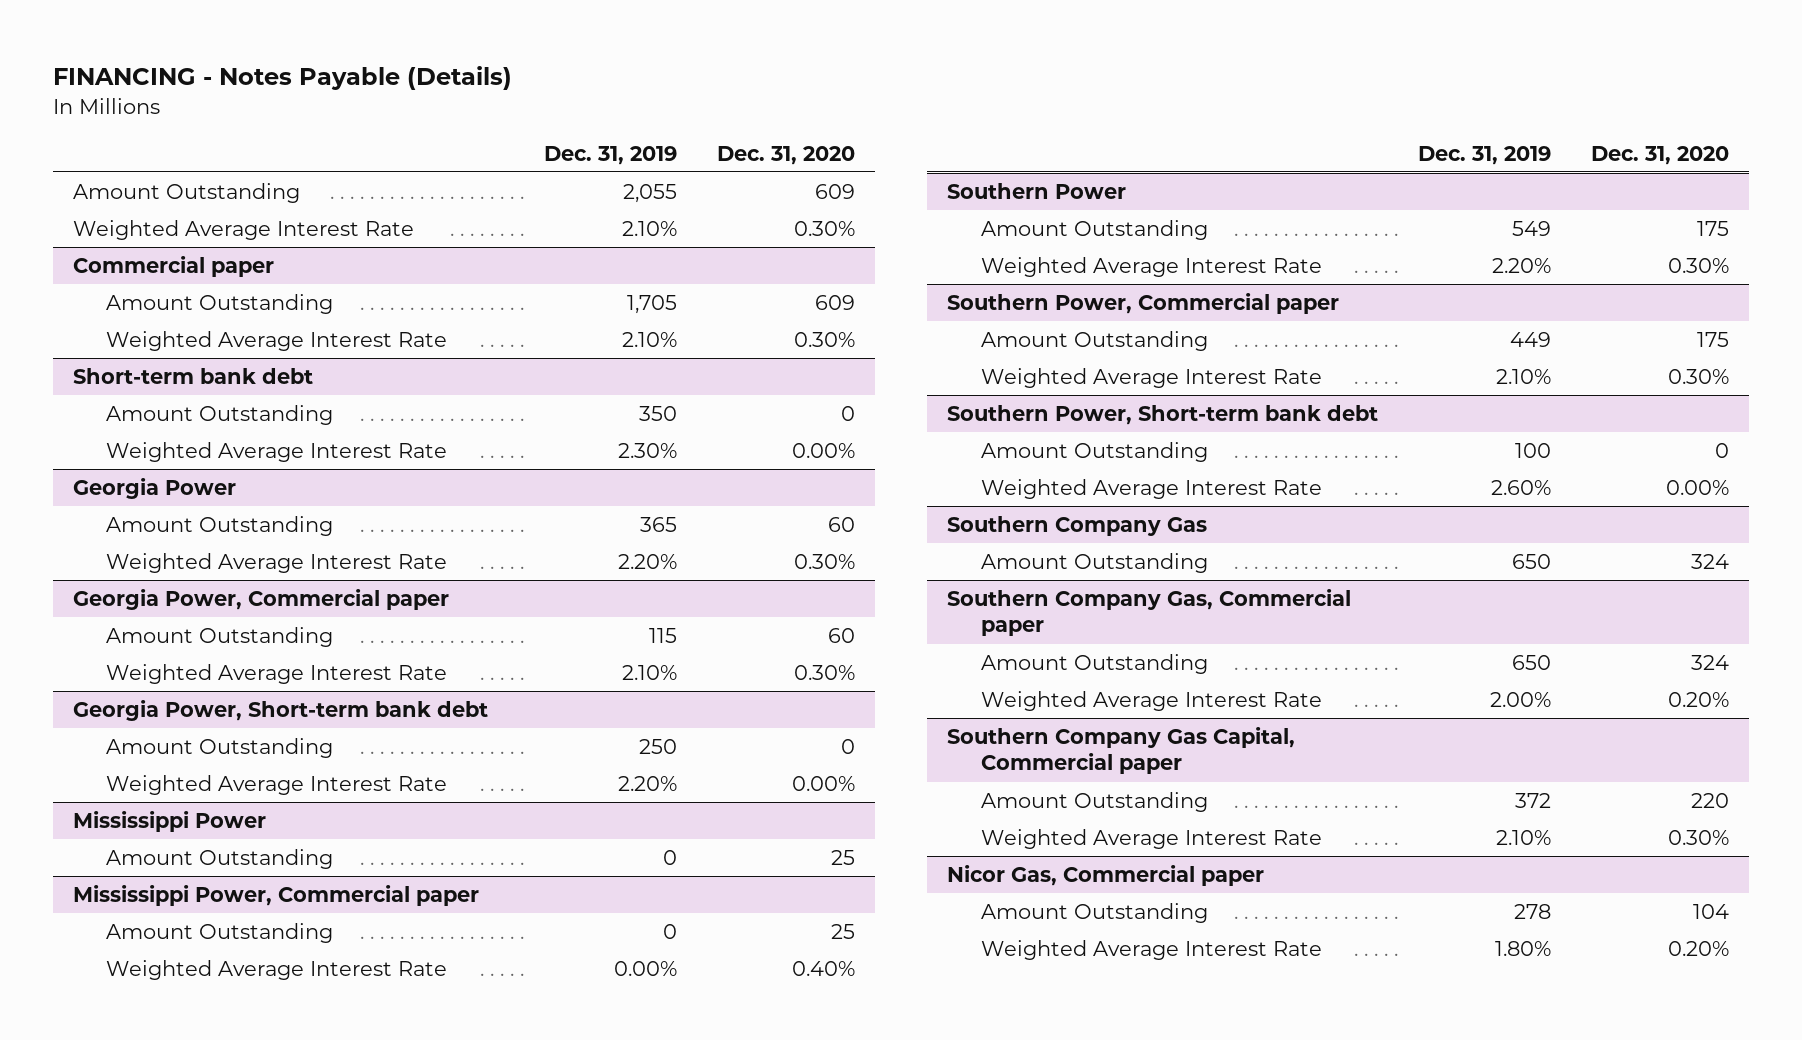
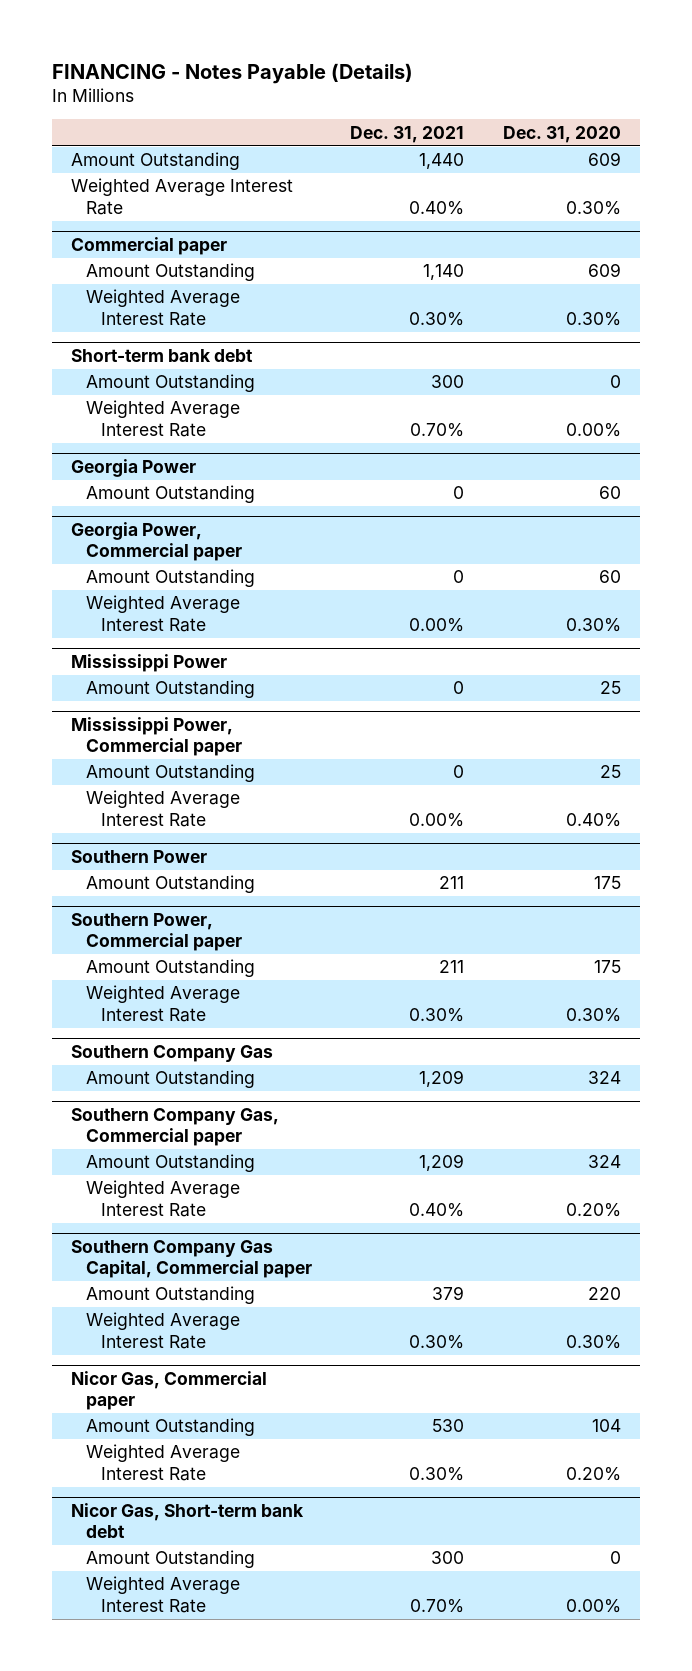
[544,145,678,165] Dec. 31, 2019 -> none
none -> [350,125,465,143] Dec. 31, 2021
[106,553,448,574] Weighted Average Interest Rate -> none
[73,700,489,722] Georgia Power, Short-term bank debt -> none
[106,738,334,759] Amount Outstanding -> none
[106,775,448,796] Weighted Average Interest Rate -> none
[980,257,1322,278] Weighted Average Interest Rate -> none
[947,405,1379,426] Southern Power, Short-term bank debt -> none
[980,442,1208,463] Amount Outstanding -> none
[980,479,1322,500] Weighted Average Interest Rate -> none
none -> [71,1503,305,1539] Nicor Gas, Short-term bank debt
none -> [85,1550,255,1569] Amount Outstanding
none -> [85,1576,240,1613] Weighted Average Interest Rate

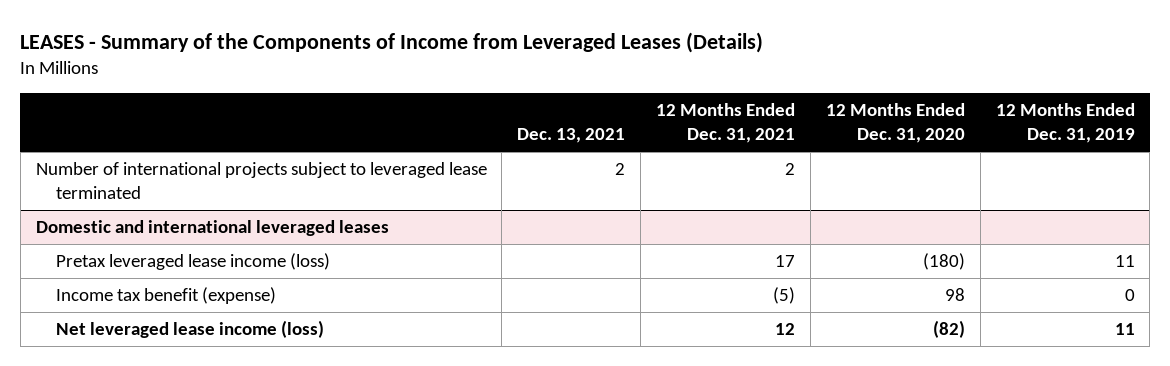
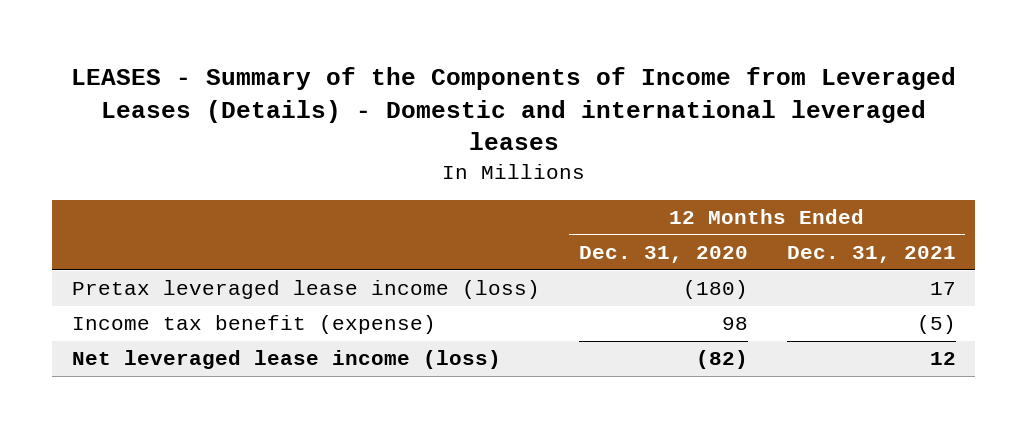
[20,32,764,54] LEASES - Summary of the Components of Income from Leveraged Leases (Details) -> [70,66,956,151] LEASES - Summary of the Components of Income from Leveraged Leases (Details) - Domestic and international leveraged leases
[517,128,626,144] Dec. 13, 2021 -> none
[995,103,1135,144] 12 Months Ended Dec. 31, 2019 -> none
[35,162,487,200] Number of international projects subject to leveraged lease terminated -> none
[35,220,389,237] Domestic and international leveraged leases -> none

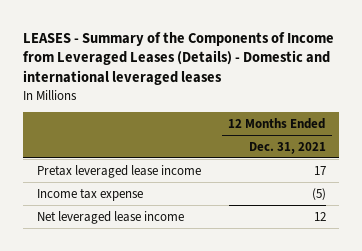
[578,246,748,264] Dec. 31, 2020 -> none
[71,280,540,300] Pretax leveraged lease income (loss) -> [36,164,201,178] Pretax leveraged lease income
[71,315,436,335] Income tax benefit (expense) -> [36,187,143,201] Income tax expense
[71,350,501,370] Net leveraged lease income (loss) -> [36,210,184,224] Net leveraged lease income

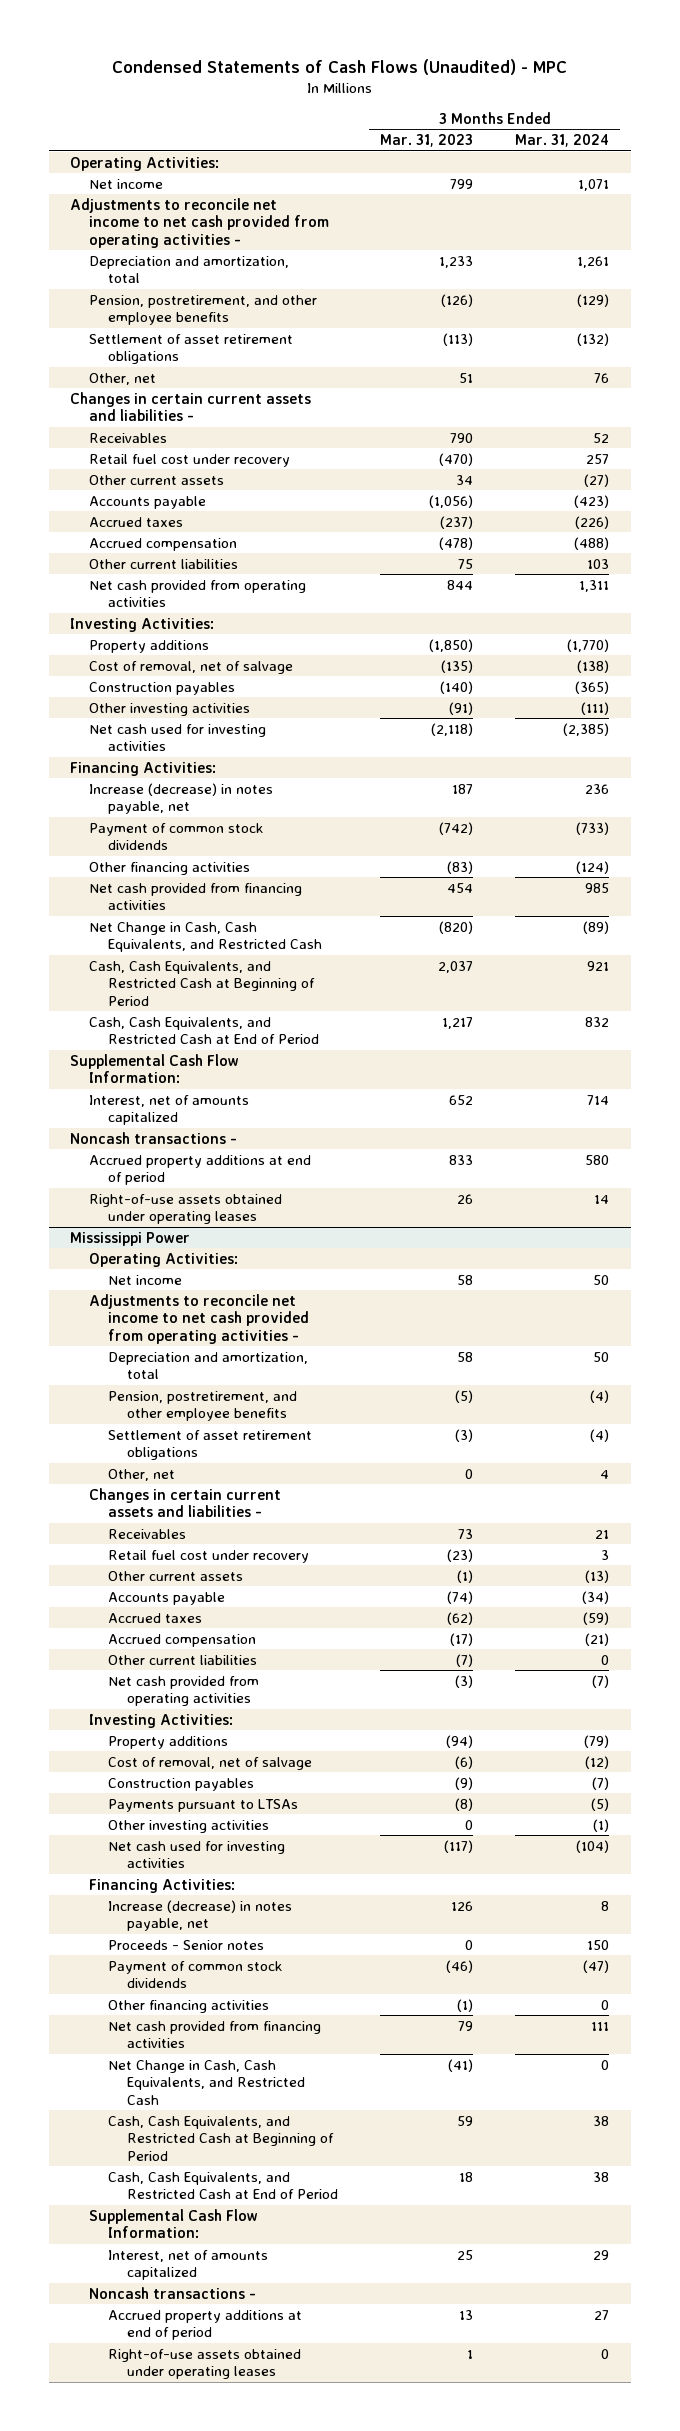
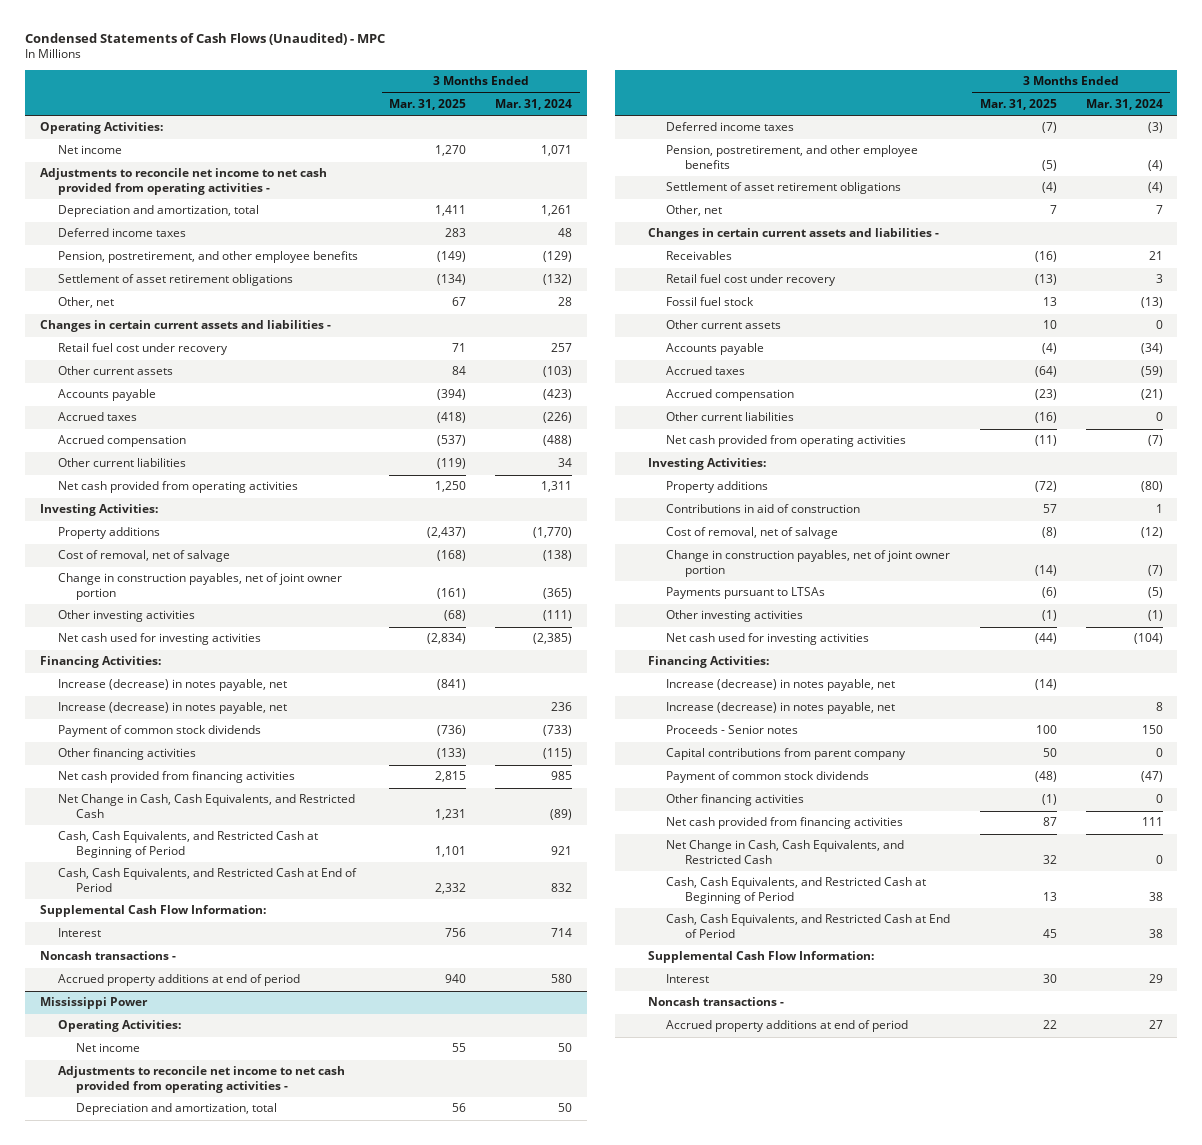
[380,134,474,148] Mar. 31, 2023 -> none
none -> [389,98,467,110] Mar. 31, 2025
none -> [57,228,186,238] Deferred income taxes
[594,372,610,383] 76 -> [558,297,573,307] 28
[89,432,168,443] Receivables -> none
[584,473,610,487] (27) -> [543,366,573,378] (103)
[587,558,610,569] 103 -> [558,458,573,468] 34
[89,681,236,695] Construction payables -> [57,573,342,600] Change in construction payables, net of joint owner portion
none -> [57,679,287,692] Increase (decrease) in notes payable, net
[576,860,610,874] (124) -> [543,748,573,760] (115)
[89,1094,250,1126] Interest, net of amounts capitalized -> [57,928,101,938] Interest
[89,1193,283,1225] Right-of-use assets obtained under operating leases -> none
none -> [666,122,795,132] Deferred income taxes
[600,1469,610,1479] 4 -> [1155,205,1163,215] 7
none -> [666,297,755,307] Fossil fuel stock
[585,1569,610,1583] (13) -> [1155,320,1163,330] 0
[584,1734,610,1748] (79) -> [1140,481,1163,493] (80)
none -> [666,504,861,514] Contributions in aid of construction
[107,1777,254,1791] Construction payables -> [666,550,951,577] Change in construction payables, net of joint owner portion
none -> [666,679,896,692] Increase (decrease) in notes payable, net
none -> [666,748,907,761] Capital contributions from parent company
[107,2249,268,2281] Interest, net of amounts capitalized -> [666,974,710,984] Interest
[107,2348,301,2380] Right-of-use assets obtained under operating leases -> none

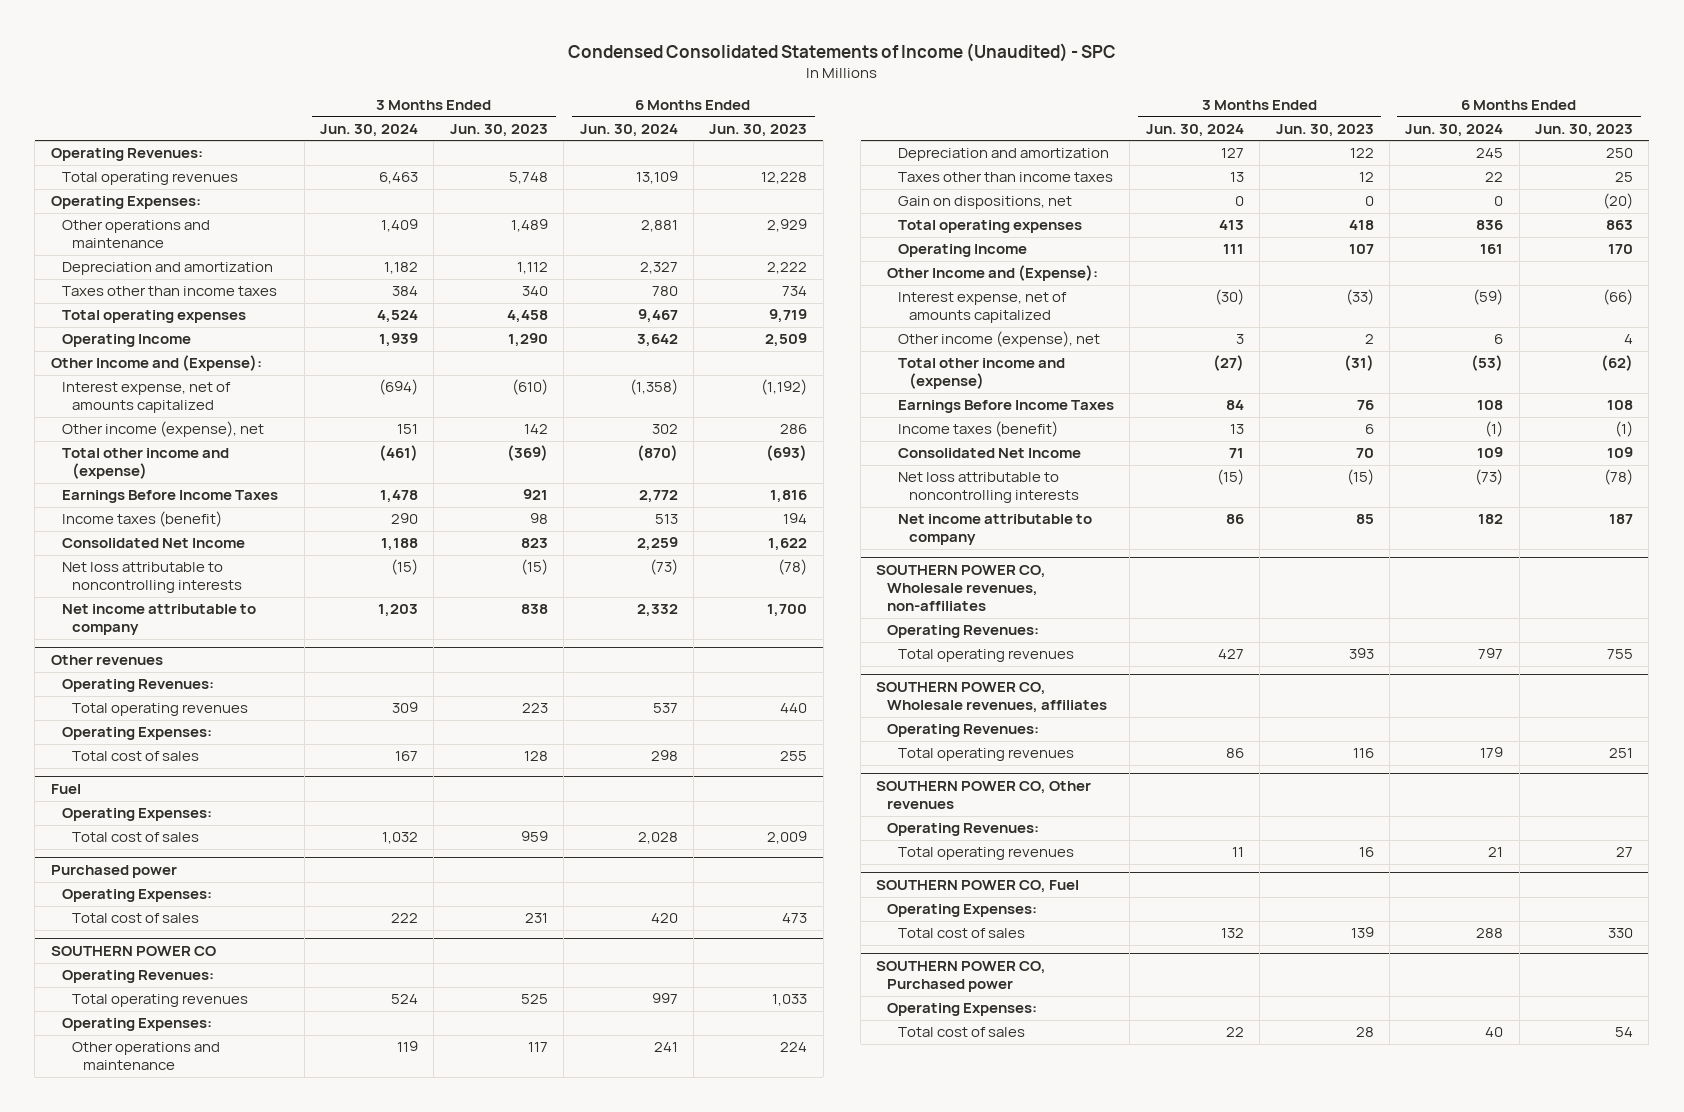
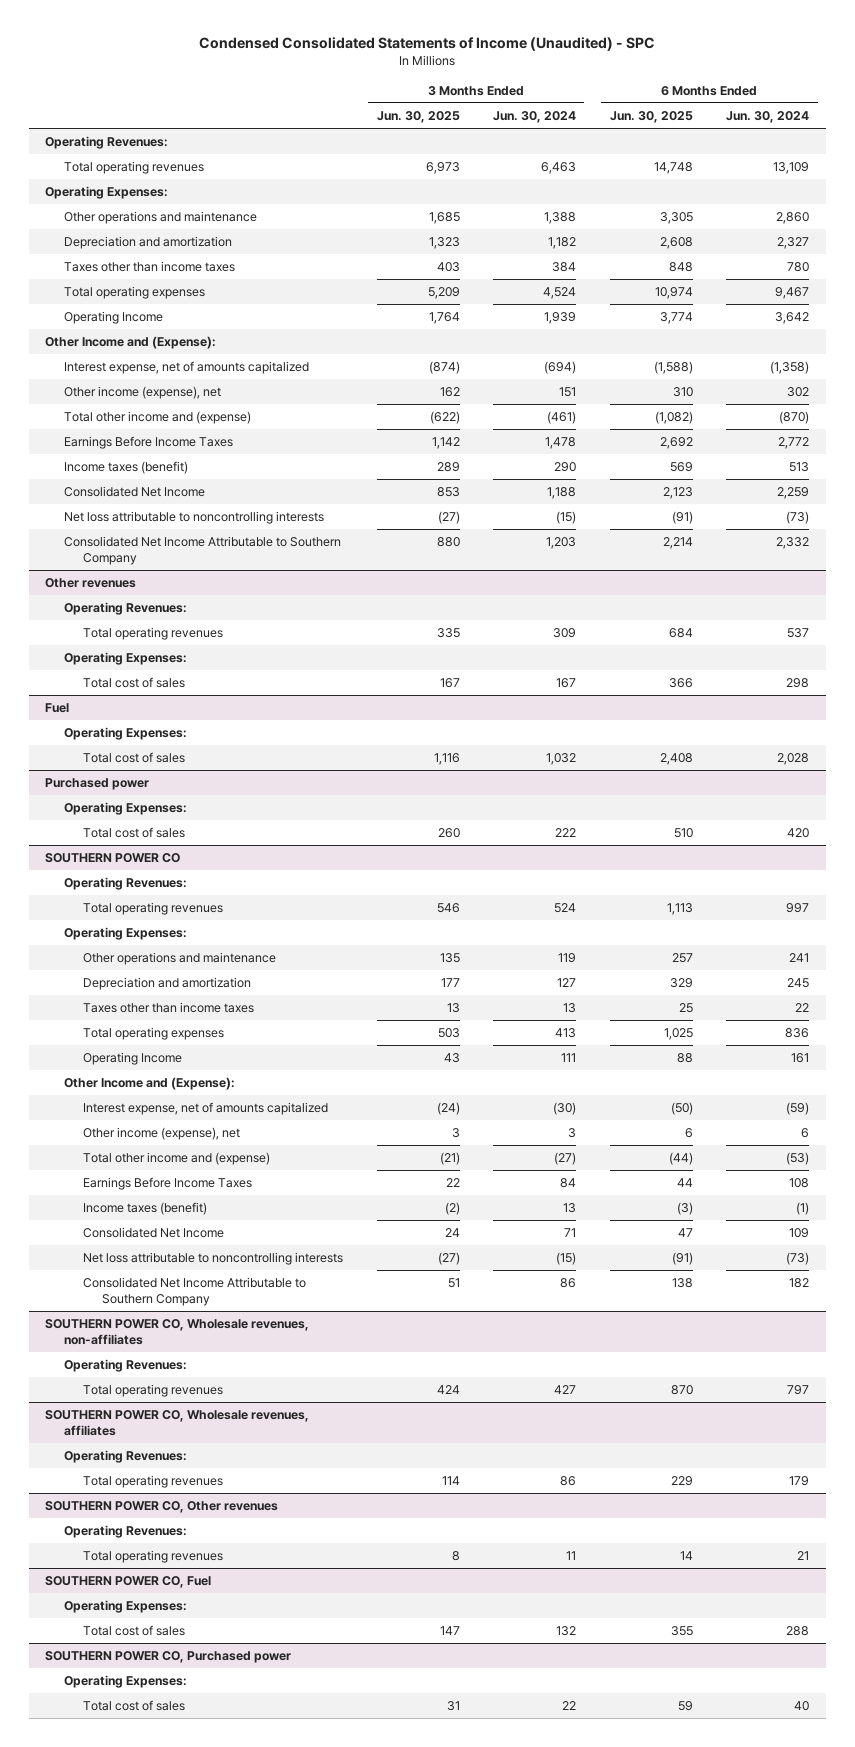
[449,124,548,138] Jun. 30, 2023 -> none
[709,124,808,138] Jun. 30, 2023 -> none
none -> [376,110,460,123] Jun. 30, 2025
none -> [609,110,693,123] Jun. 30, 2025
[381,219,419,233] 1,409 -> [544,212,577,225] 1,388
[640,220,678,233] 2,881 -> [776,212,810,225] 2,860
[61,604,256,636] Net income attributable to company -> [64,536,342,566] Consolidated Net Income Attributable to Southern Company
[898,196,1073,210] Gain on dispositions, net -> none
[898,514,1093,546] Net income attributable to company -> [82,1277,306,1307] Consolidated Net Income Attributable to Southern Company

